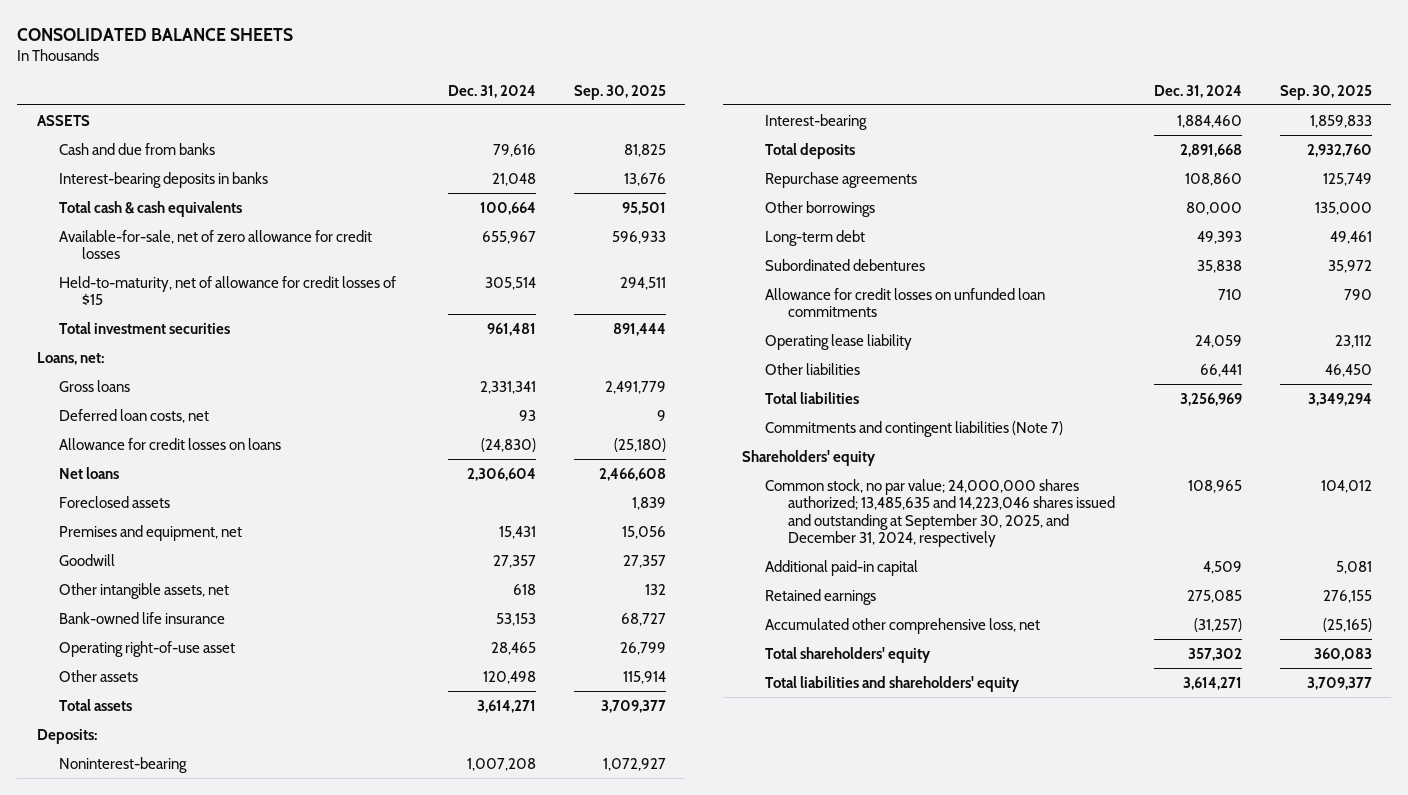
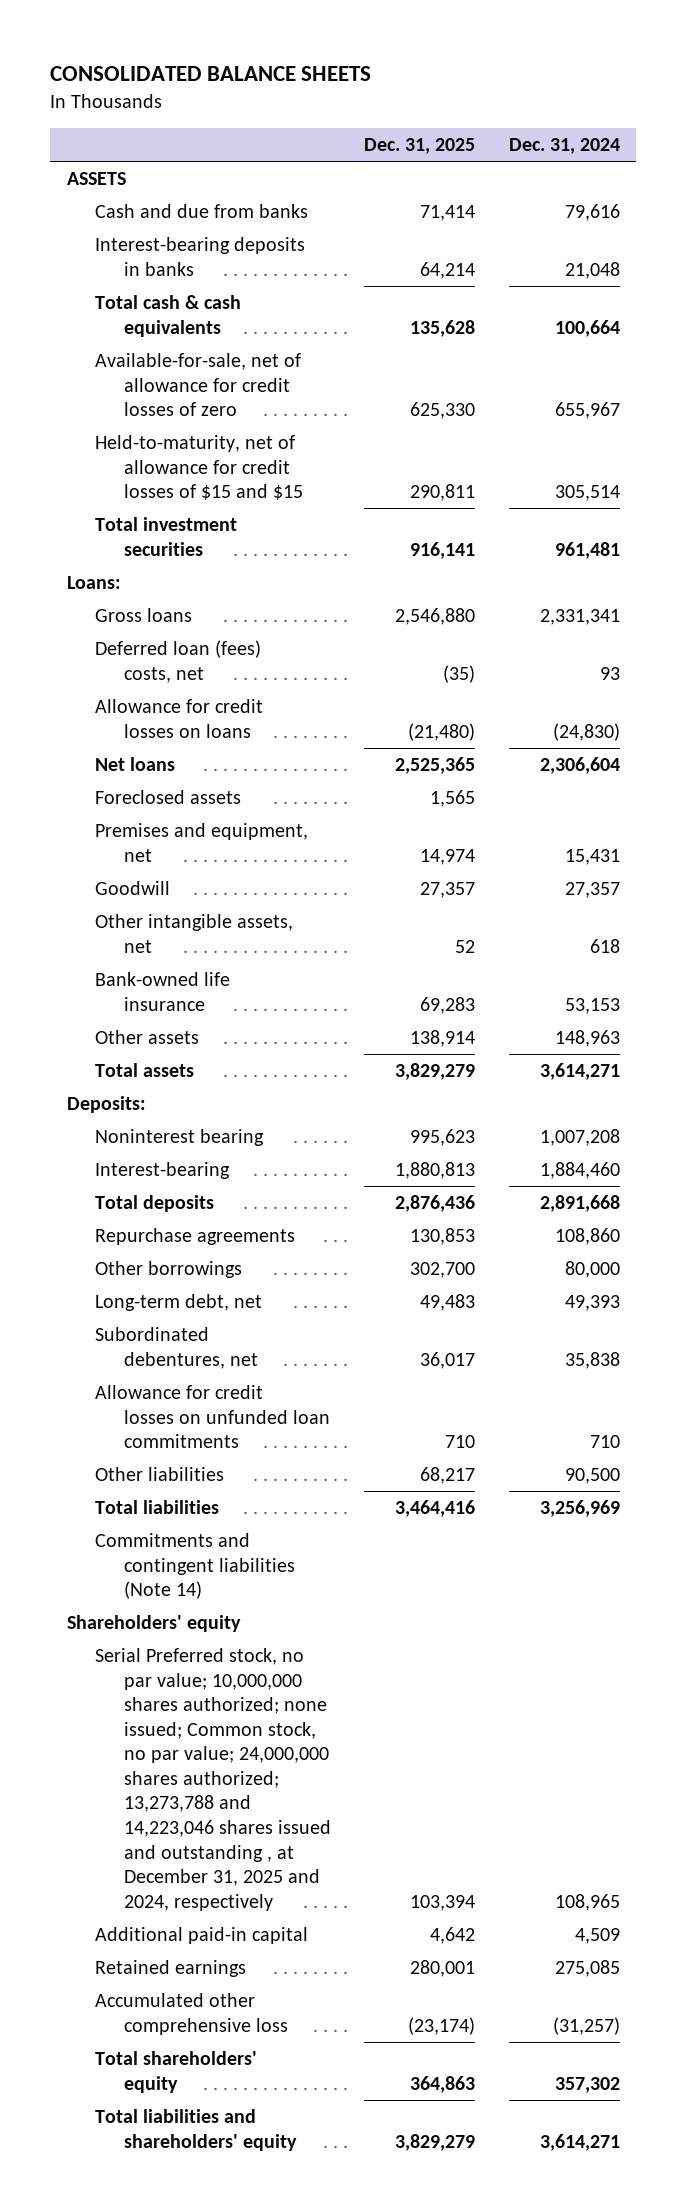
[574,84,667,100] Sep. 30, 2025 -> none
none -> [364,138,476,155] Dec. 31, 2025
[59,229,373,260] Available-for-sale, net of zero allowance for credit losses -> [95,353,302,417] Available-for-sale, net of allowance for credit losses of zero
[59,275,397,307] Held-to-maturity, net of allowance for credit losses of $15 -> [95,435,304,501] Held-to-maturity, net of allowance for credit losses of $15 and $15
[36,351,104,365] Loans, net: -> [66,576,121,590] Loans:
[59,408,210,423] Deferred loan costs, net -> [95,640,262,683] Deferred loan (fees) costs, net
[59,640,236,657] Operating right-of-use asset -> none
[482,670,536,684] 120,498 -> [554,1030,620,1048] 148,963
[59,756,188,773] Noninterest-bearing -> [95,1129,265,1147] Noninterest bearing
[765,229,866,246] Long-term debt -> [95,1294,263,1312] Long-term debt, net
[765,258,926,271] Subordinated debentures -> [95,1327,259,1369] Subordinated debentures, net
[765,333,913,350] Operating lease liability -> none
[1199,363,1242,377] 66,441 -> [564,1468,620,1485] 90,500
[765,420,1064,437] Commitments and contingent liabilities (Note 7) -> [95,1533,296,1600] Commitments and contingent liabilities (Note 14)
[765,478,1116,547] Common stock, no par value; 24,000,000 shares authorized; 13,485,635 and 14,223,046 shares issued and outstanding at September 30, 2025, and December 31, 2024, respectively -> [95,1648,332,1911] Serial Preferred stock, no par value; 10,000,000 shares authorized; none issued; Common stock, no par value; 24,000,000 shares authorized; 13,273,788 and 14,223,046 shares issued and outstanding , at December 31, 2025 and 2024, respectively
[765,617,1041,634] Accumulated other comprehensive loss, net -> [95,1993,289,2035] Accumulated other comprehensive loss

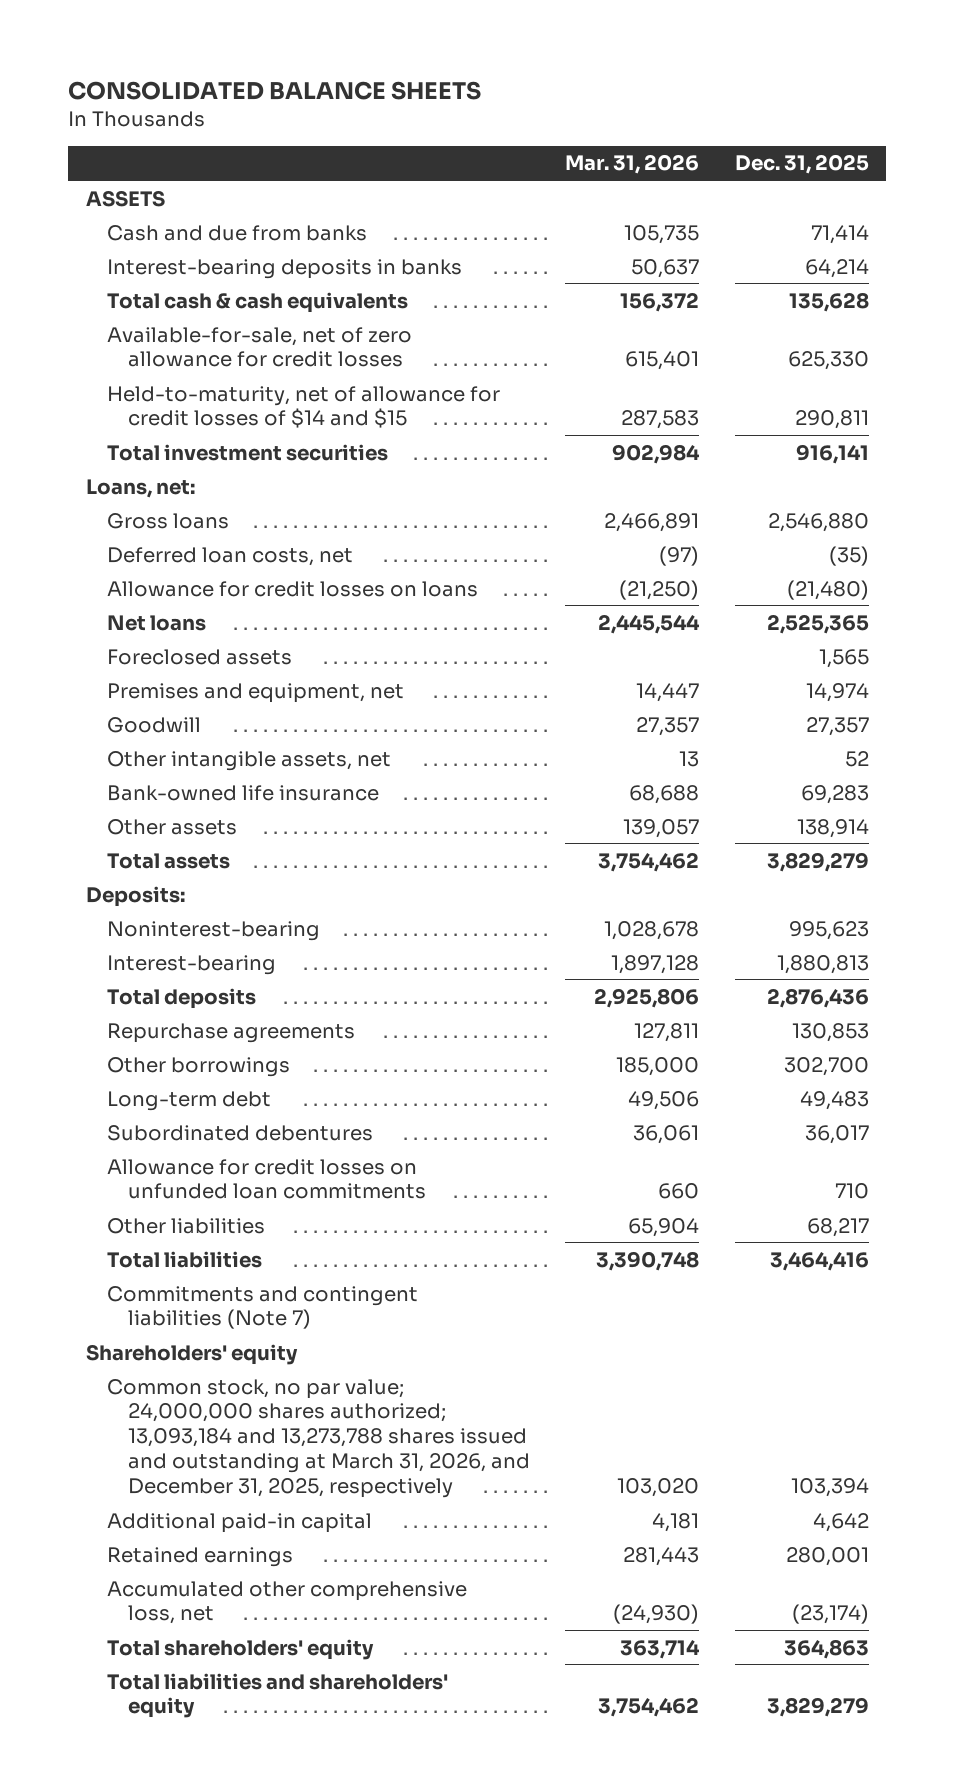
[508,138,620,155] Dec. 31, 2024 -> none
none -> [565,154,700,175] Mar. 31, 2026
[95,353,302,417] Available-for-sale, net of allowance for credit losses of zero -> [106,326,412,368] Available-for-sale, net of zero allowance for credit losses
[95,435,304,501] Held-to-maturity, net of allowance for credit losses of $15 and $15 -> [106,385,500,429] Held-to-maturity, net of allowance for credit losses of $14 and $15
[66,576,121,590] Loans: -> [85,478,195,498] Loans, net:
[95,640,262,683] Deferred loan (fees) costs, net -> [106,546,353,566] Deferred loan costs, net
[95,1129,265,1147] Noninterest bearing -> [106,920,320,941] Noninterest-bearing
[95,1294,263,1312] Long-term debt, net -> [106,1090,271,1111] Long-term debt
[95,1327,259,1369] Subordinated debentures, net -> [106,1124,373,1141] Subordinated debentures
[95,1533,296,1600] Commitments and contingent liabilities (Note 14) -> [106,1285,418,1330] Commitments and contingent liabilities (Note 7)
[95,1648,332,1911] Serial Preferred stock, no par value; 10,000,000 shares authorized; none issued; Common stock, no par value; 24,000,000 shares authorized; 13,273,788 and 14,223,046 shares issued and outstanding , at December 31, 2025 and 2024, respectively -> [106,1378,530,1498] Common stock, no par value; 24,000,000 shares authorized; 13,093,184 and 13,273,788 shares issued and outstanding at March 31, 2026, and December 31, 2025, respectively
[95,1993,289,2035] Accumulated other comprehensive loss -> [106,1580,467,1625] Accumulated other comprehensive loss, net

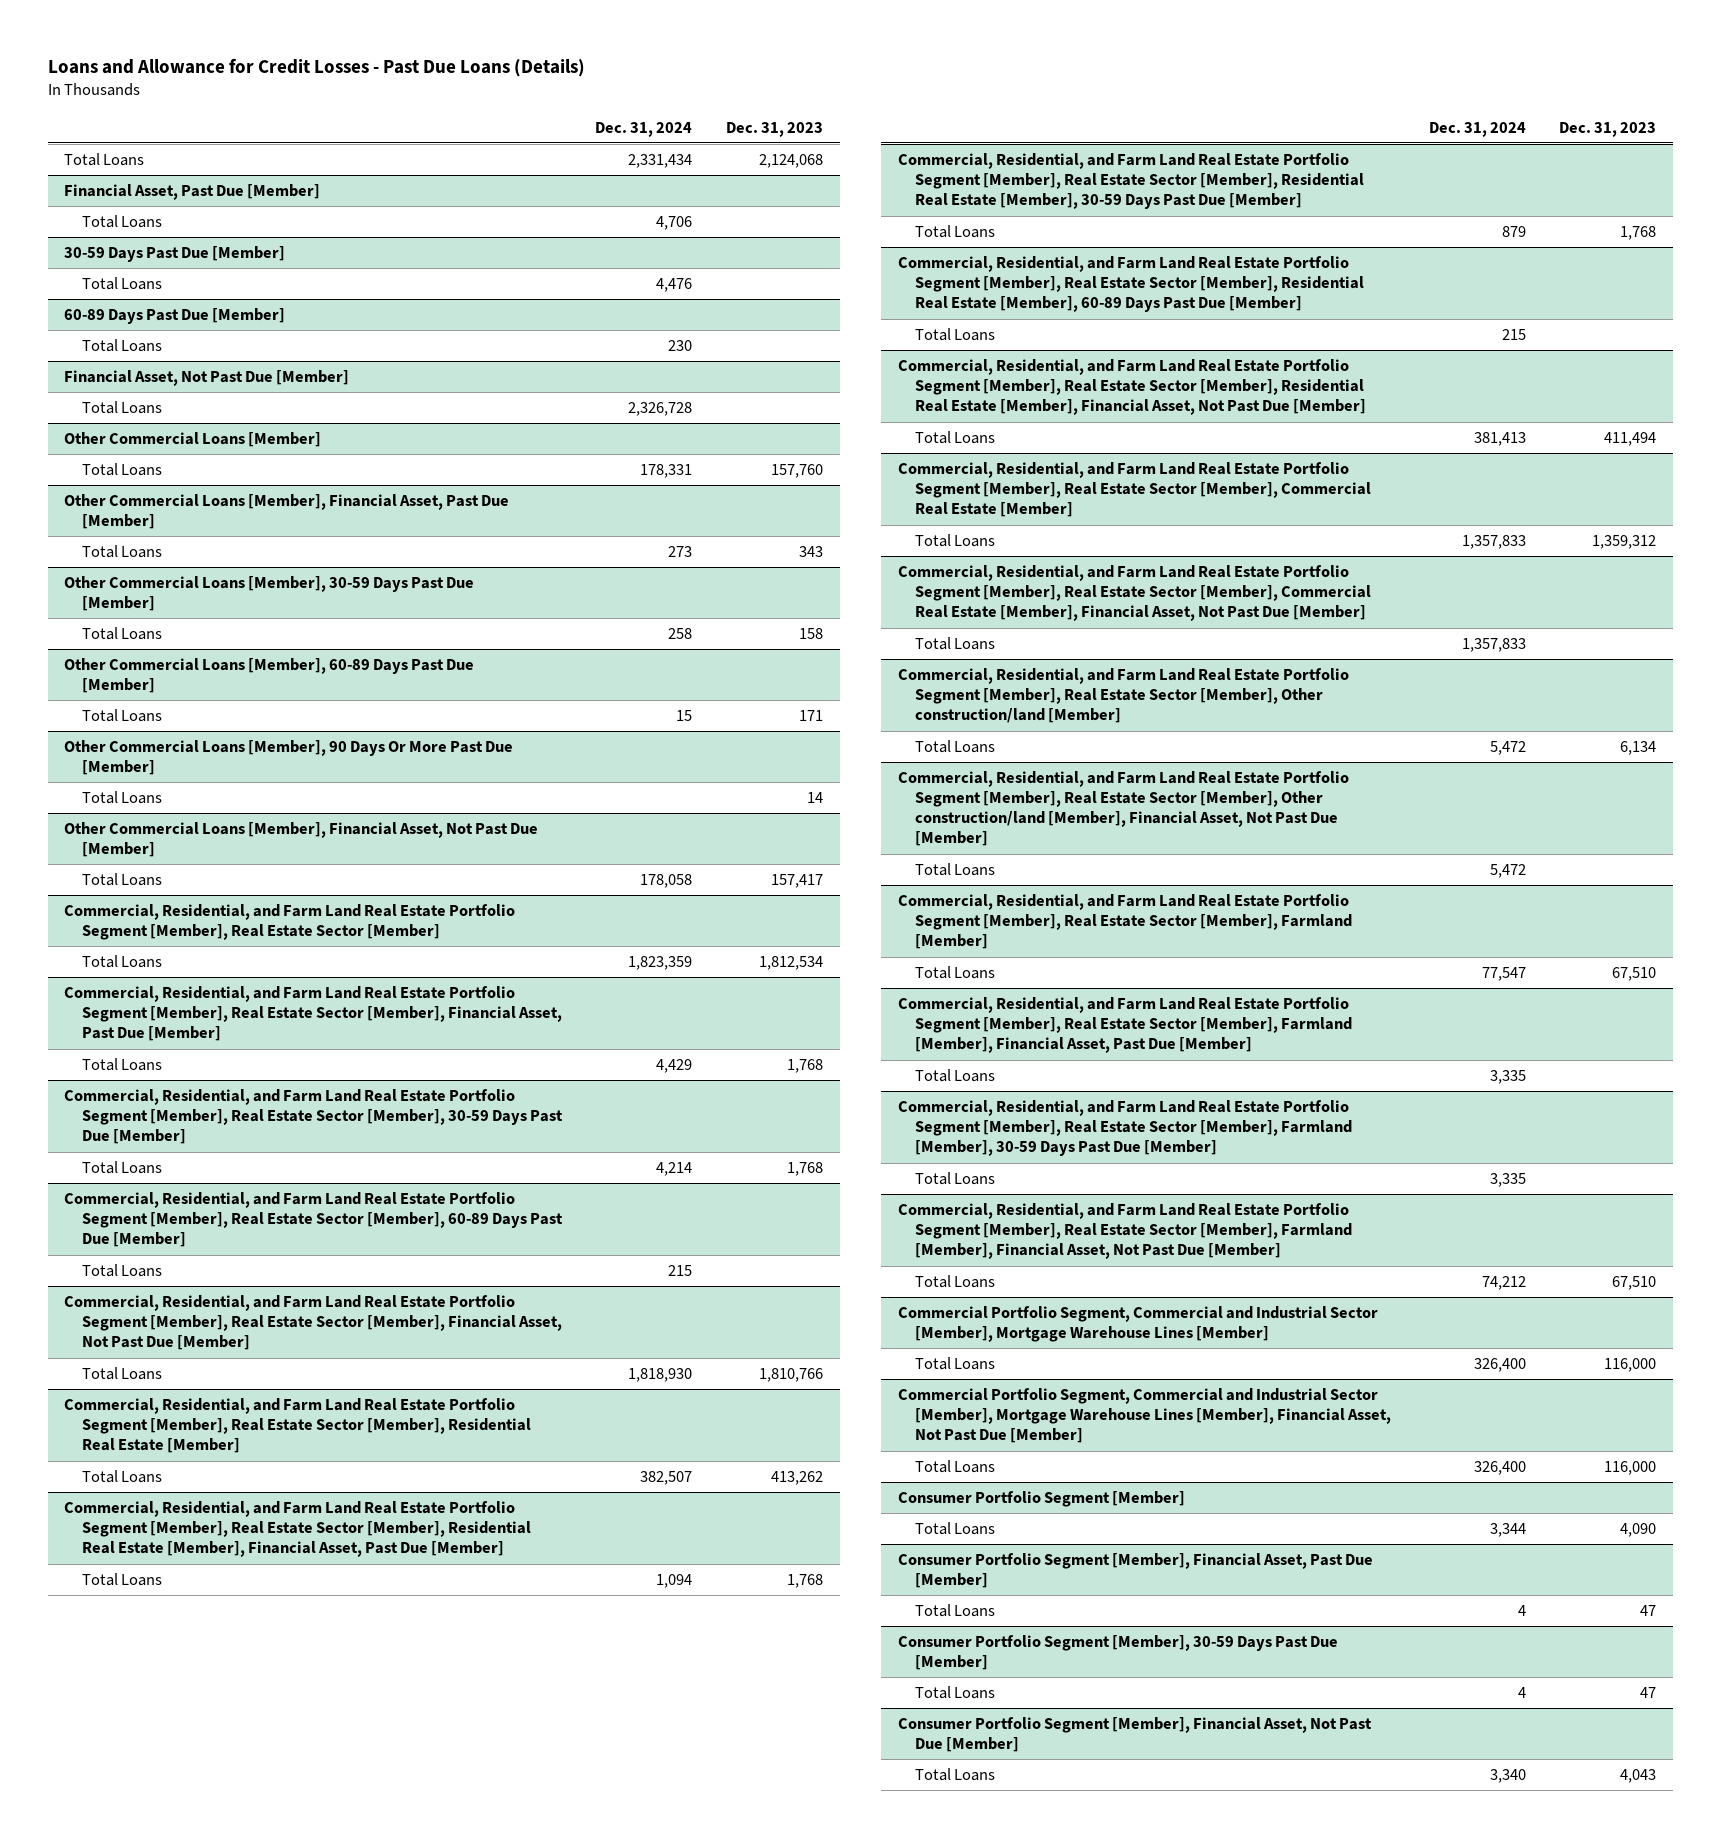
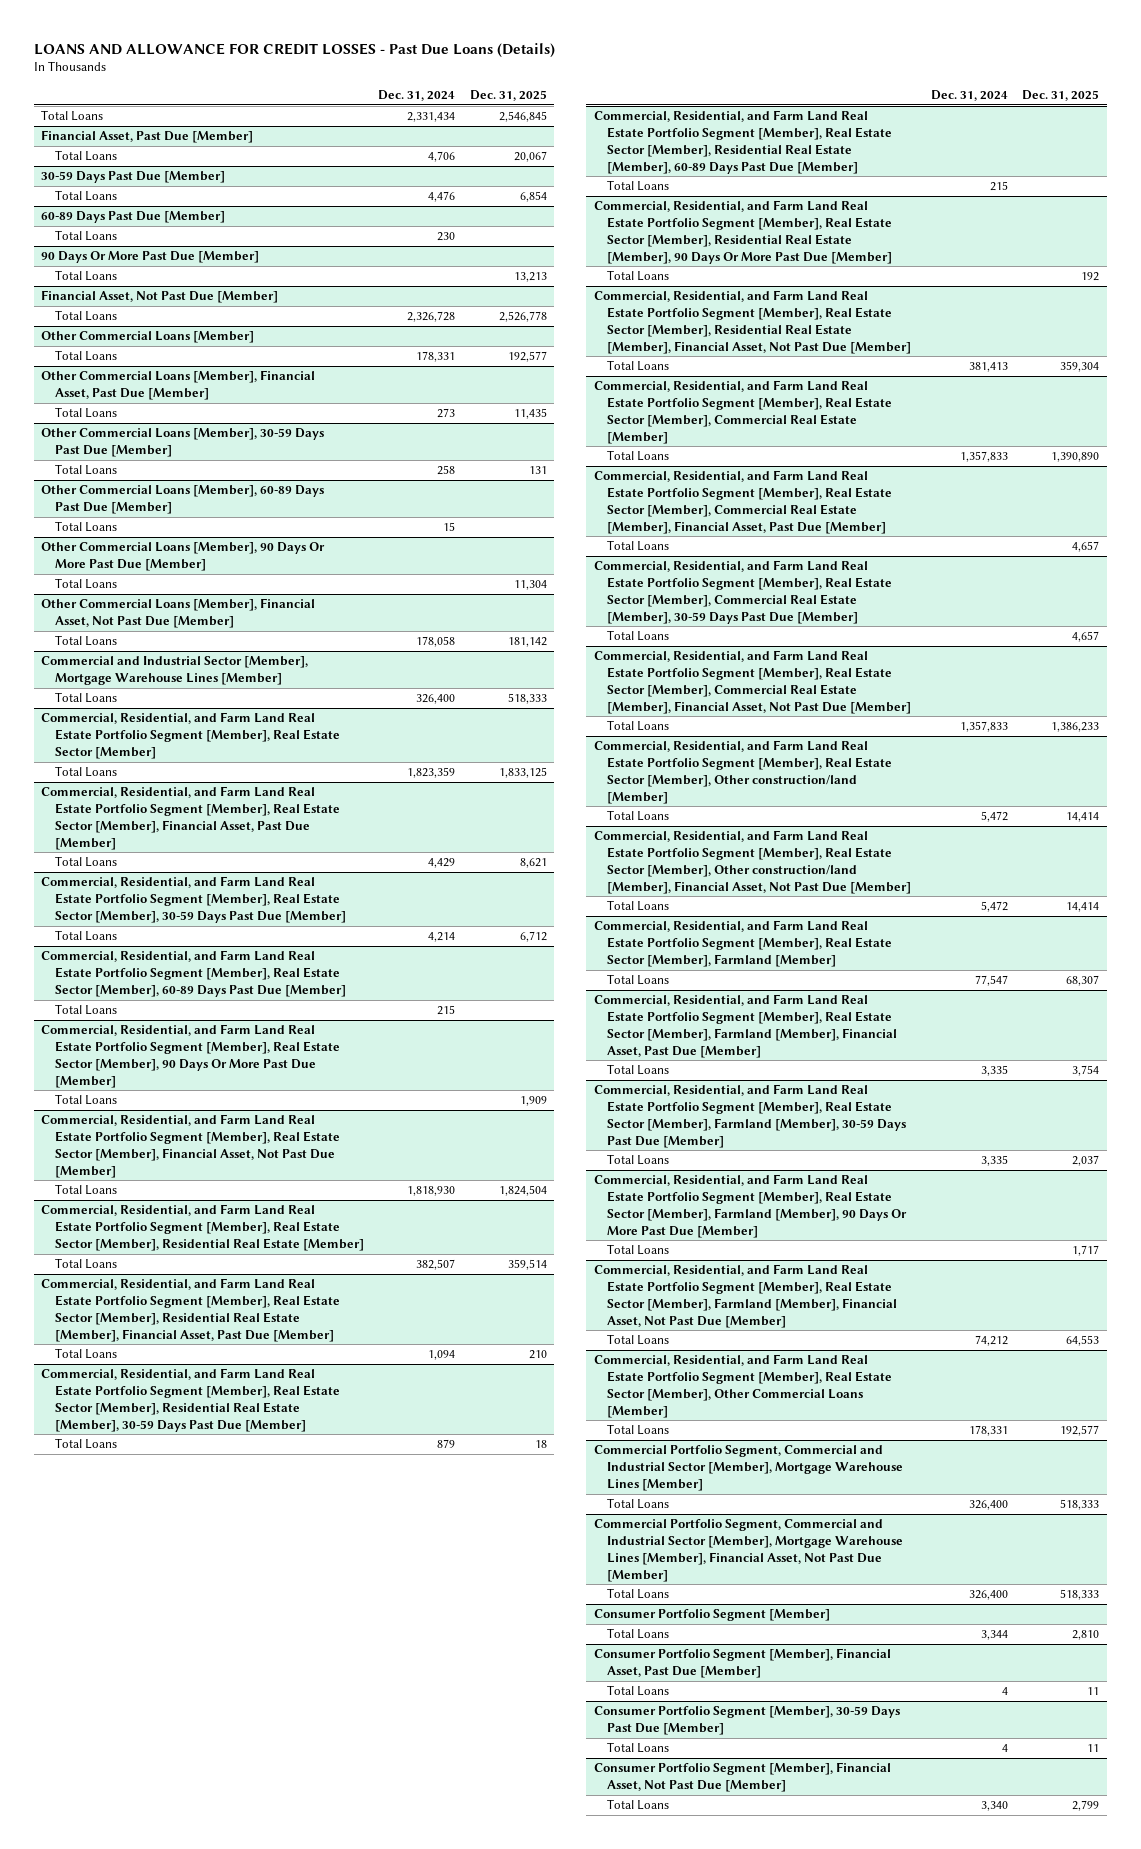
[47,58,585,78] Loans and Allowance for Credit Losses - Past Due Loans (Details) -> [34,43,556,59] LOANS AND ALLOWANCE FOR CREDIT LOSSES - Past Due Loans (Details)
[725,121,823,137] Dec. 31, 2023 -> none
none -> [469,89,547,101] Dec. 31, 2025
none -> [41,251,260,264] 90 Days Or More Past Due [Member]
none -> [54,270,117,282] Total Loans
none -> [41,656,309,686] Commercial and Industrial Sector [Member], Mortgage Warehouse Lines [Member]
none -> [54,692,117,704] Total Loans
none -> [41,1024,340,1088] Commercial, Residential, and Farm Land Real Estate Portfolio Segment [Member], Real Estate Sector [Member], 90 Days Or More Past Due [Member]
none -> [54,1094,117,1106] Total Loans
none -> [593,200,893,264] Commercial, Residential, and Farm Land Real Estate Portfolio Segment [Member], Real Estate Sector [Member], Residential Real Estate [Member], 90 Days Or More Past Due [Member]
none -> [607,270,670,282] Total Loans
none -> [593,470,893,534] Commercial, Residential, and Farm Land Real Estate Portfolio Segment [Member], Real Estate Sector [Member], Commercial Real Estate [Member], Financial Asset, Past Due [Member]
none -> [607,540,670,552] Total Loans
none -> [593,560,893,624] Commercial, Residential, and Farm Land Real Estate Portfolio Segment [Member], Real Estate Sector [Member], Commercial Real Estate [Member], 30-59 Days Past Due [Member]
none -> [607,630,670,642] Total Loans
none -> [593,1174,908,1238] Commercial, Residential, and Farm Land Real Estate Portfolio Segment [Member], Real Estate Sector [Member], Farmland [Member], 90 Days Or More Past Due [Member]
none -> [607,1244,670,1256] Total Loans
none -> [593,1354,893,1418] Commercial, Residential, and Farm Land Real Estate Portfolio Segment [Member], Real Estate Sector [Member], Other Commercial Loans [Member]
none -> [607,1424,670,1436] Total Loans

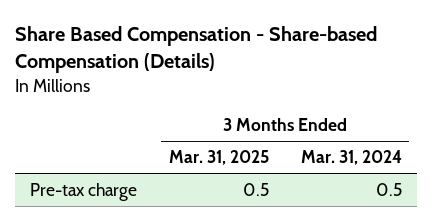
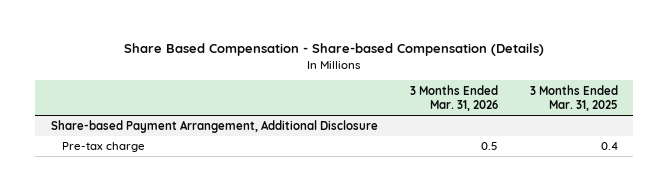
[300,150,402,166] Mar. 31, 2024 -> none
none -> [409,84,498,112] 3 Months Ended Mar. 31, 2026
none -> [51,120,379,134] Share-based Payment Arrangement, Additional Disclosure
[242,183,269,197] 0.5 -> [600,142,618,151] 0.4

